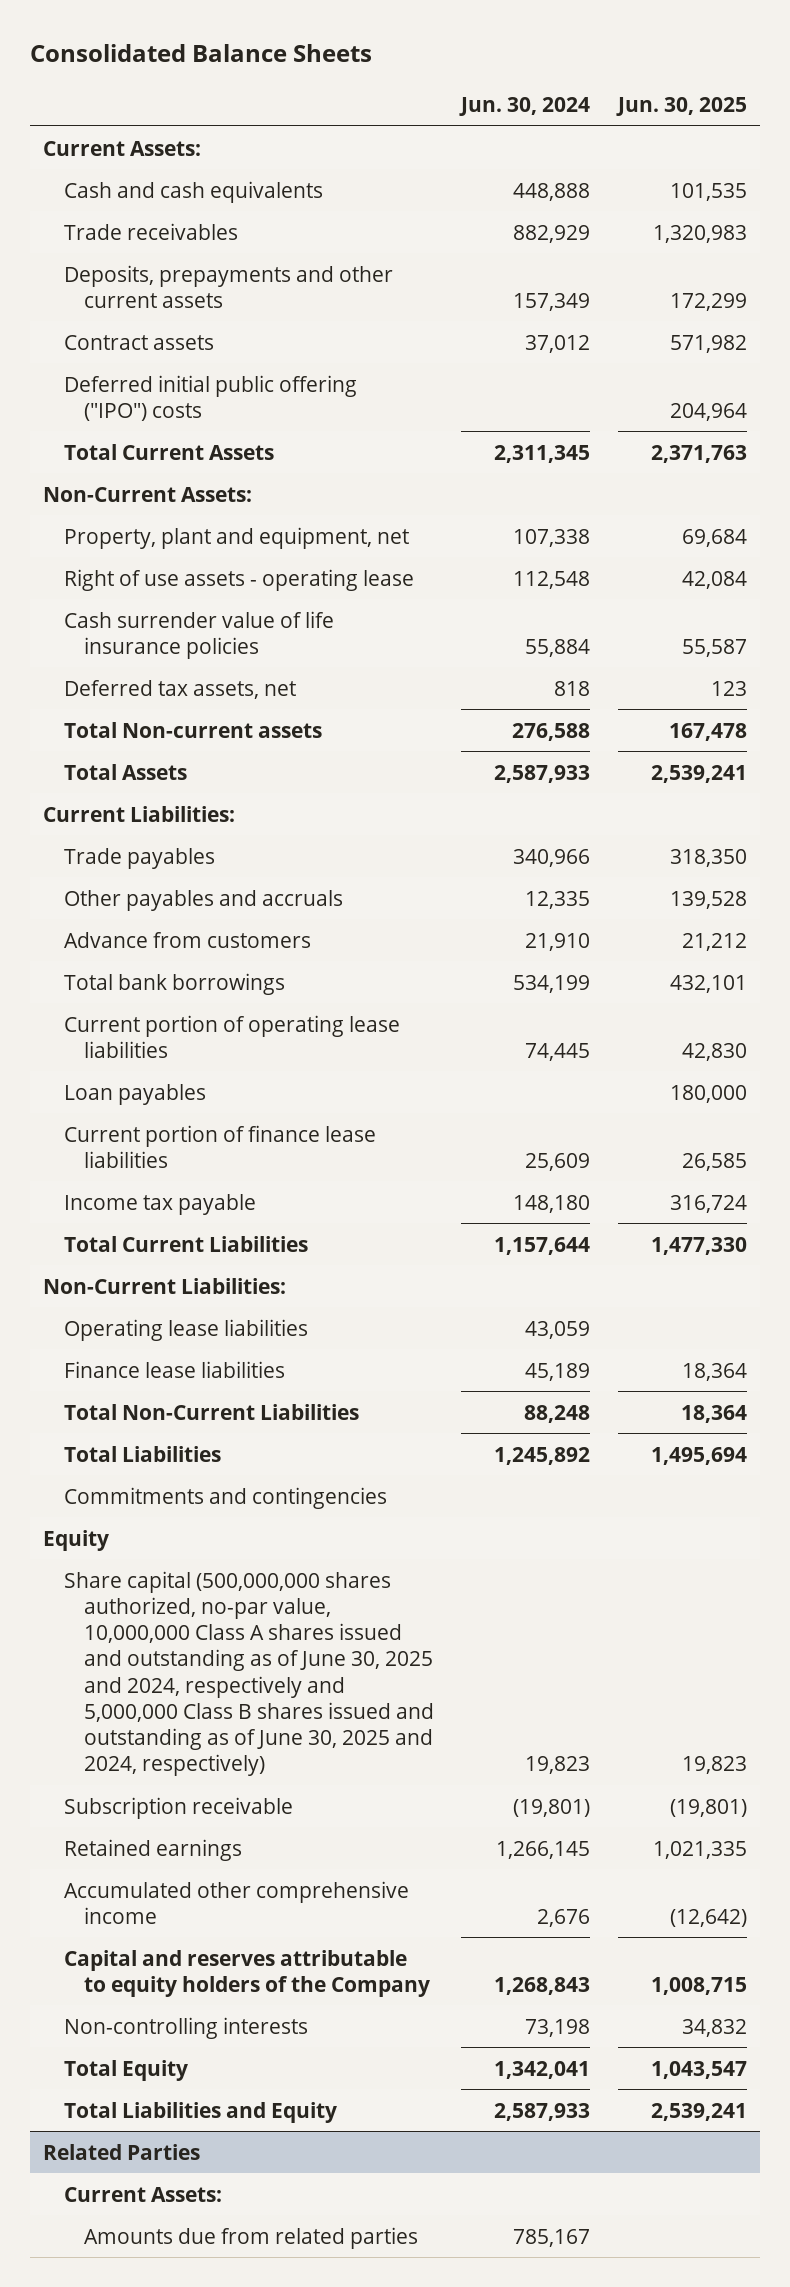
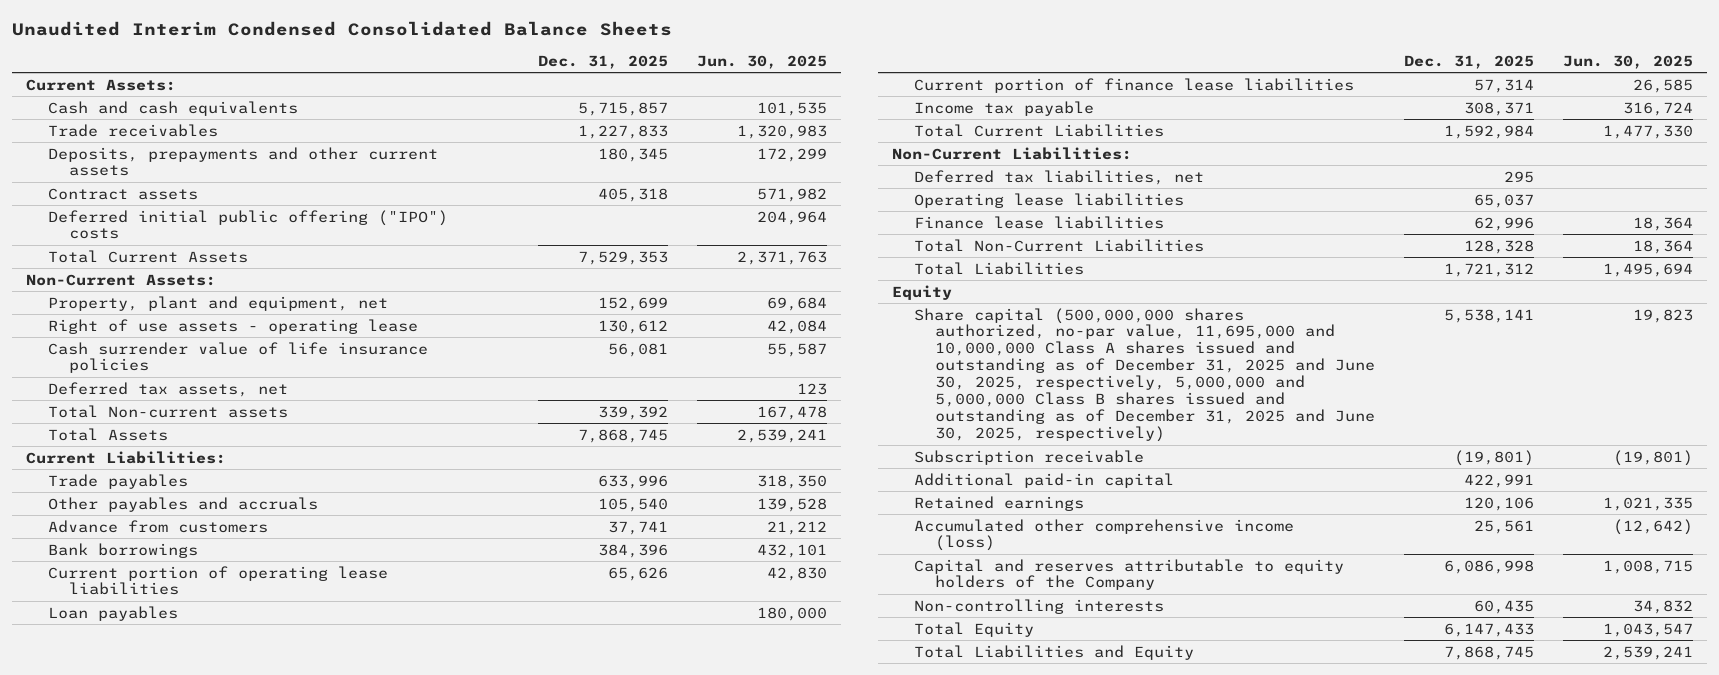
[29,44,372,63] Consolidated Balance Sheets -> [11,20,672,36] Unaudited Interim Condensed Consolidated Balance Sheets
[459,96,591,116] Jun. 30, 2024 -> none
none -> [537,54,668,69] Dec. 31, 2025
[63,972,285,995] Total bank borrowings -> [47,542,198,558] Bank borrowings
none -> [913,169,1204,185] Deferred tax liabilities, net
[63,1486,387,1509] Commitments and contingencies -> none
[63,1570,435,1777] Share capital (500,000,000 shares authorized, no-par value, 10,000,000 Class A shares issued and outstanding as of June 30, 2025 and 2024, respectively and 5,000,000 Class B shares issued and outstanding as of June 30, 2025 and 2024, respectively) -> [913,307,1375,443] Share capital (500,000,000 shares authorized, no-par value, 11,695,000 and 10,000,000 Class A shares issued and outstanding as of December 31, 2025 and June 30, 2025, respectively, 5,000,000 and 5,000,000 Class B shares issued and outstanding as of December 31, 2025 and June 30, 2025, respectively)
none -> [913,472,1174,488] Additional paid-in capital
[63,1880,409,1924] Accumulated other comprehensive income -> [913,518,1294,552] Accumulated other comprehensive income (loss)
[43,2143,201,2160] Related Parties -> none
[63,2186,222,2202] Current Assets: -> none
[84,2226,419,2249] Amounts due from related parties -> none

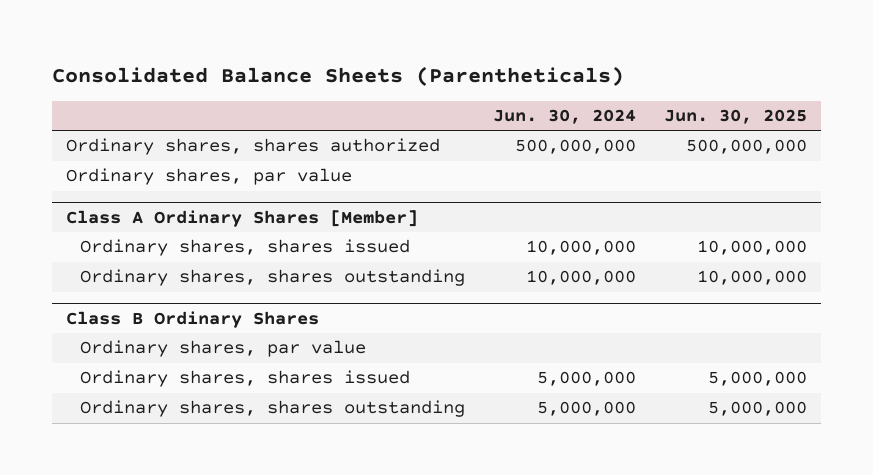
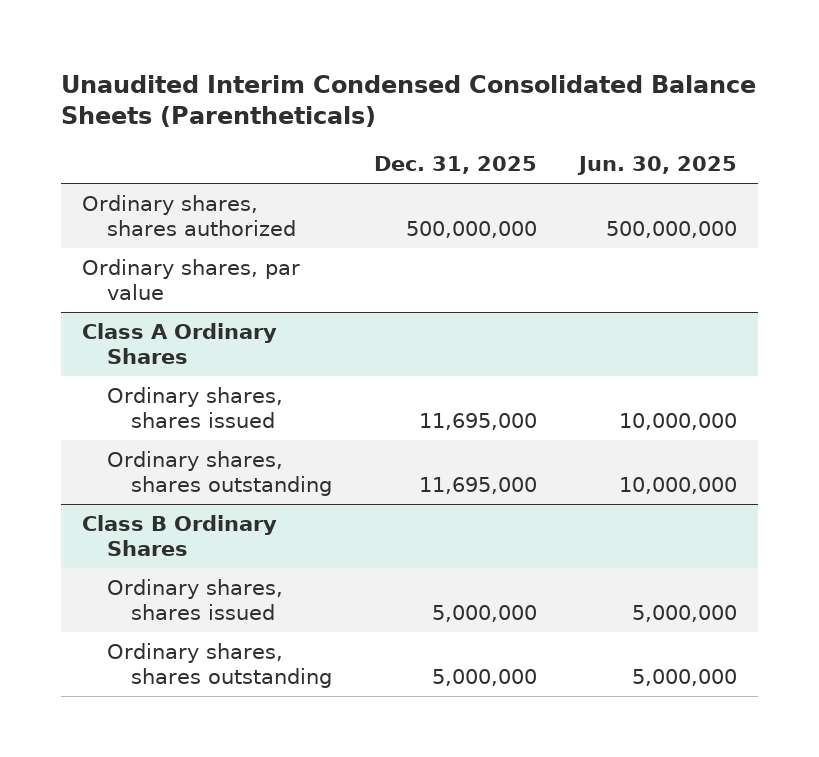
[52,65,625,86] Consolidated Balance Sheets (Parentheticals) -> [61,74,757,128] Unaudited Interim Condensed Consolidated Balance Sheets (Parentheticals)
[492,109,636,125] Jun. 30, 2024 -> none
none -> [374,156,538,175] Dec. 31, 2025
[66,209,419,227] Class A Ordinary Shares [Member] -> [82,322,278,364] Class A Ordinary Shares
[79,340,366,358] Ordinary shares, par value -> none

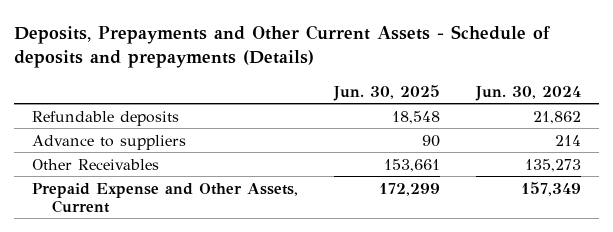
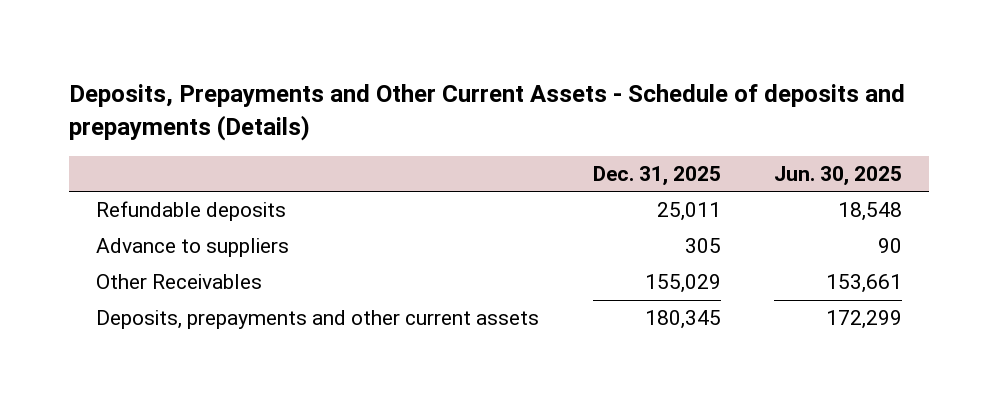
[474,85,581,101] Jun. 30, 2024 -> none
none -> [592,166,721,187] Dec. 31, 2025
[31,182,298,213] Prepaid Expense and Other Assets, Current -> [96,310,540,330] Deposits, prepayments and other current assets

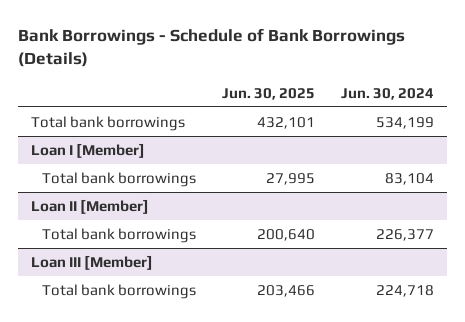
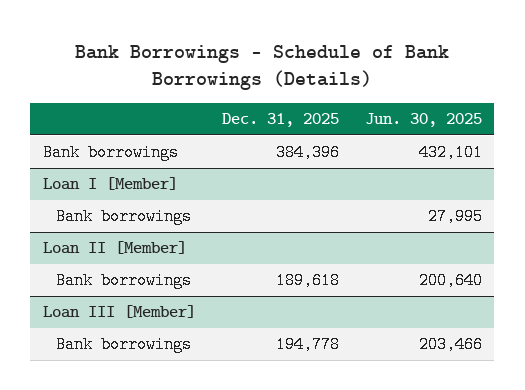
[340,87,434,100] Jun. 30, 2024 -> none
none -> [221,112,339,127] Dec. 31, 2025
[30,115,185,131] Total bank borrowings -> [43,144,180,162] Bank borrowings
[41,171,196,187] Total bank borrowings -> [55,208,192,226] Bank borrowings
[41,227,196,243] Total bank borrowings -> [55,272,192,290] Bank borrowings
[41,283,196,299] Total bank borrowings -> [55,336,192,354] Bank borrowings

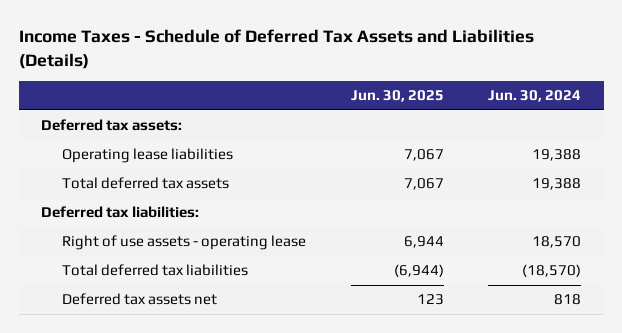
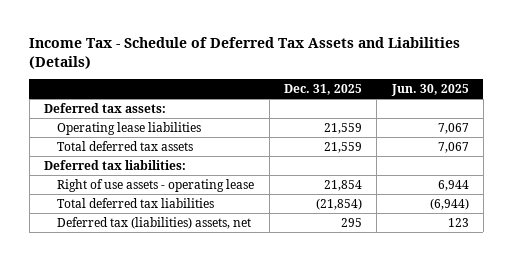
[18,29,534,69] Income Taxes - Schedule of Deferred Tax Assets and Liabilities (Details) -> [29,37,461,69] Income Tax - Schedule of Deferred Tax Assets and Liabilities (Details)
[488,90,582,103] Jun. 30, 2024 -> none
none -> [283,83,362,95] Dec. 31, 2025
[62,293,218,306] Deferred tax assets net -> [57,216,252,229] Deferred tax (liabilities) assets, net

